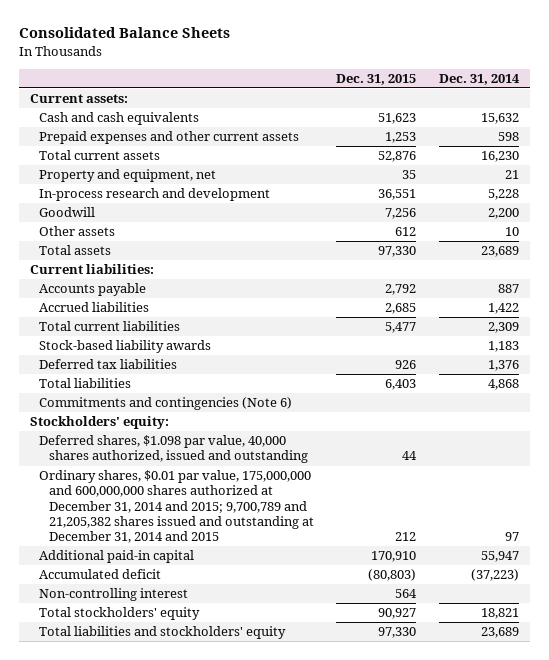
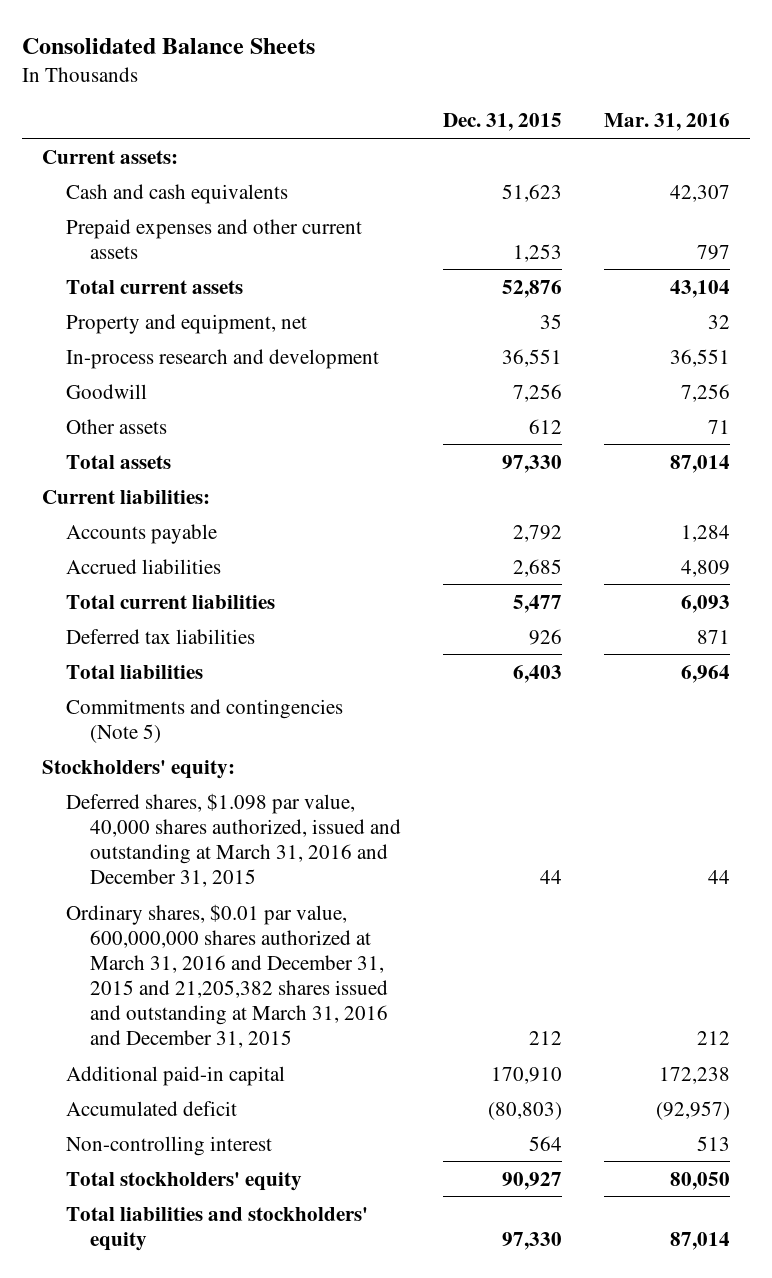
[439,73,521,85] Dec. 31, 2014 -> none
none -> [603,113,730,132] Mar. 31, 2016
[39,340,212,354] Stock-based liability awards -> none
[39,397,293,411] Commitments and contingencies (Note 6) -> [66,698,344,743] Commitments and contingencies (Note 5)
[39,435,308,464] Deferred shares, $1.098 par value, 40,000 shares authorized, issued and outstanding -> [66,792,402,887] Deferred shares, $1.098 par value, 40,000 shares authorized, issued and outstanding at March 31, 2016 and December 31, 2015
[39,470,314,543] Ordinary shares, $0.01 par value, 175,000,000 and 600,000,000 shares authorized at December 31, 2014 and 2015; 9,700,789 and 21,205,382 shares issued and outstanding at December 31, 2014 and 2015 -> [66,903,389,1048] Ordinary shares, $0.01 par value, 600,000,000 shares authorized at March 31, 2016 and December 31, 2015 and 21,205,382 shares issued and outstanding at March 31, 2016 and December 31, 2015

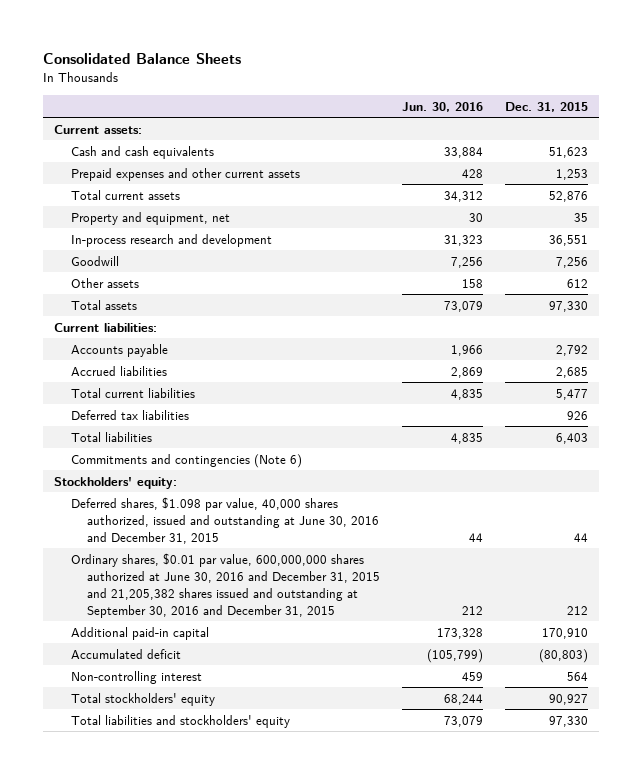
[603,113,730,132] Mar. 31, 2016 -> none
none -> [401,101,483,112] Jun. 30, 2016
[66,698,344,743] Commitments and contingencies (Note 5) -> [70,453,302,468] Commitments and contingencies (Note 6)
[66,792,402,887] Deferred shares, $1.098 par value, 40,000 shares authorized, issued and outstanding at March 31, 2016 and December 31, 2015 -> [70,496,380,544] Deferred shares, $1.098 par value, 40,000 shares authorized, issued and outstanding at June 30, 2016 and December 31, 2015
[66,903,389,1048] Ordinary shares, $0.01 par value, 600,000,000 shares authorized at March 31, 2016 and December 31, 2015 and 21,205,382 shares issued and outstanding at March 31, 2016 and December 31, 2015 -> [70,552,381,618] Ordinary shares, $0.01 par value, 600,000,000 shares authorized at June 30, 2016 and December 31, 2015 and 21,205,382 shares issued and outstanding at September 30, 2016 and December 31, 2015

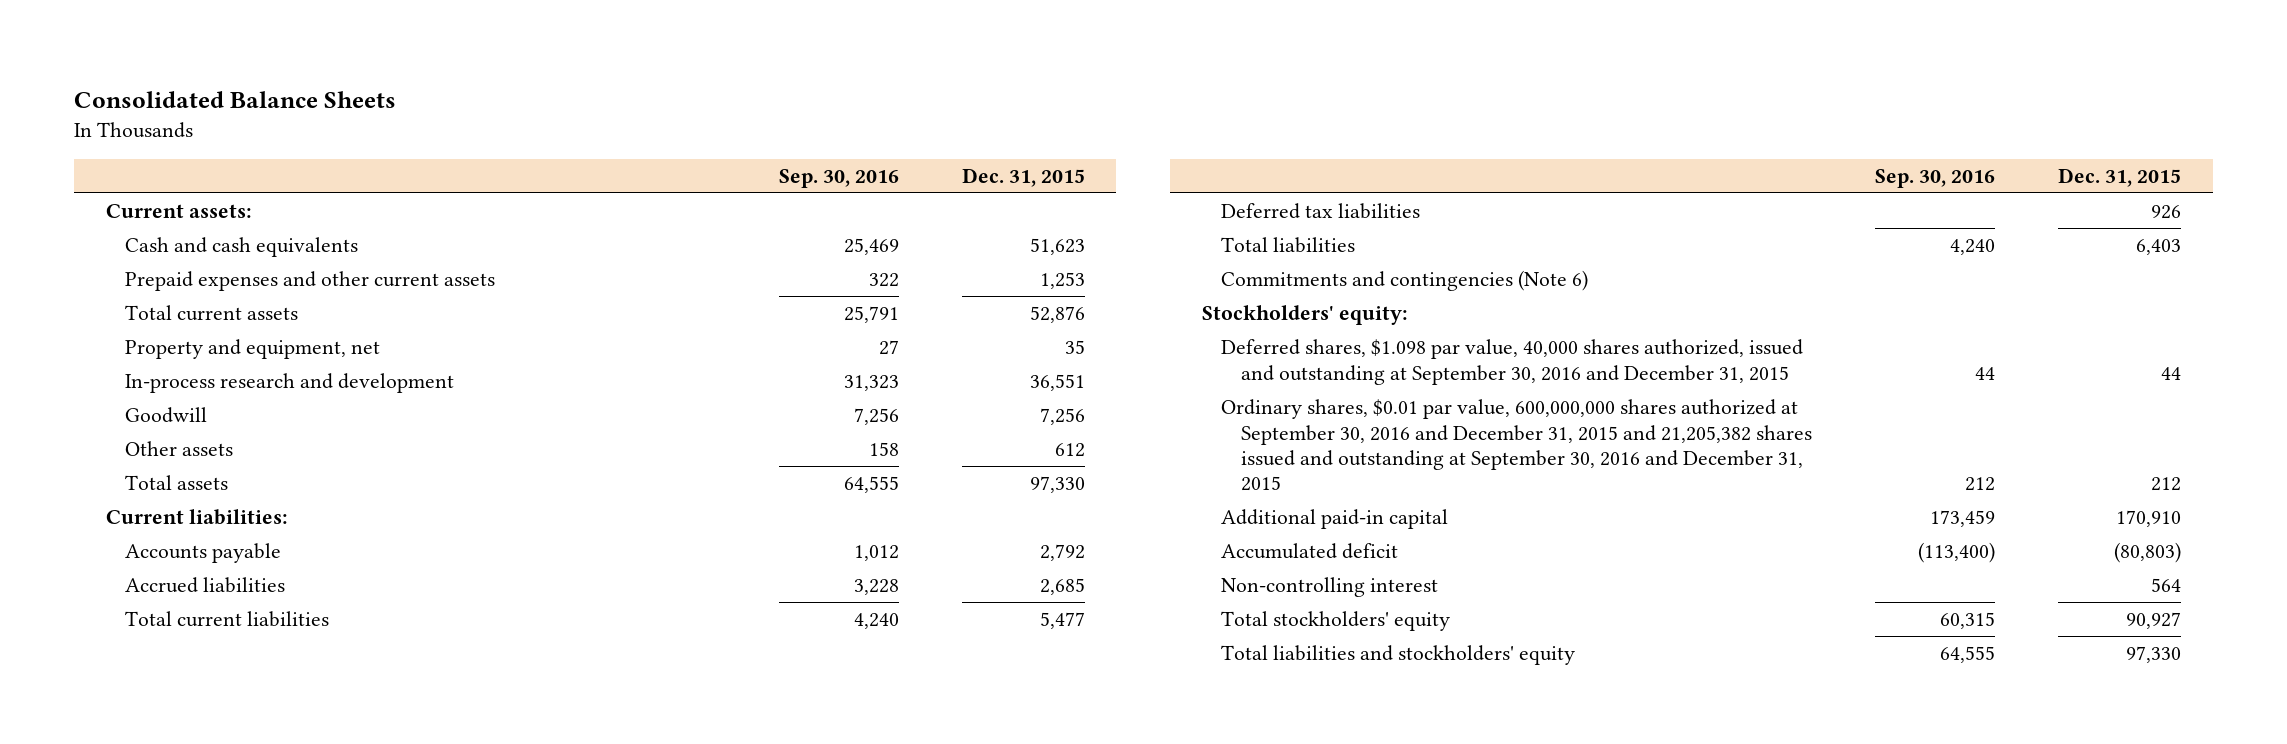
[401,101,483,112] Jun. 30, 2016 -> none
none -> [778,168,899,188] Sep. 30, 2016
[70,496,380,544] Deferred shares, $1.098 par value, 40,000 shares authorized, issued and outstanding at June 30, 2016 and December 31, 2015 -> [1221,339,1804,385] Deferred shares, $1.098 par value, 40,000 shares authorized, issued and outstanding at September 30, 2016 and December 31, 2015
[70,552,381,618] Ordinary shares, $0.01 par value, 600,000,000 shares authorized at June 30, 2016 and December 31, 2015 and 21,205,382 shares issued and outstanding at September 30, 2016 and December 31, 2015 -> [1221,399,1812,492] Ordinary shares, $0.01 par value, 600,000,000 shares authorized at September 30, 2016 and December 31, 2015 and 21,205,382 shares issued and outstanding at September 30, 2016 and December 31, 2015

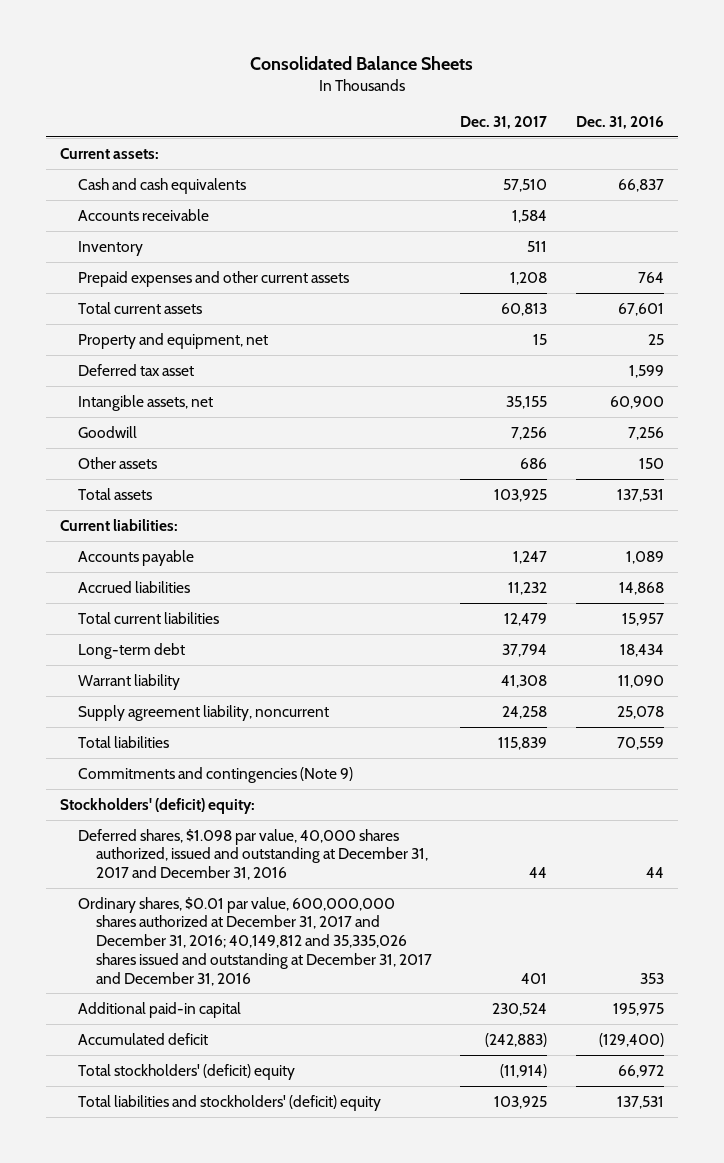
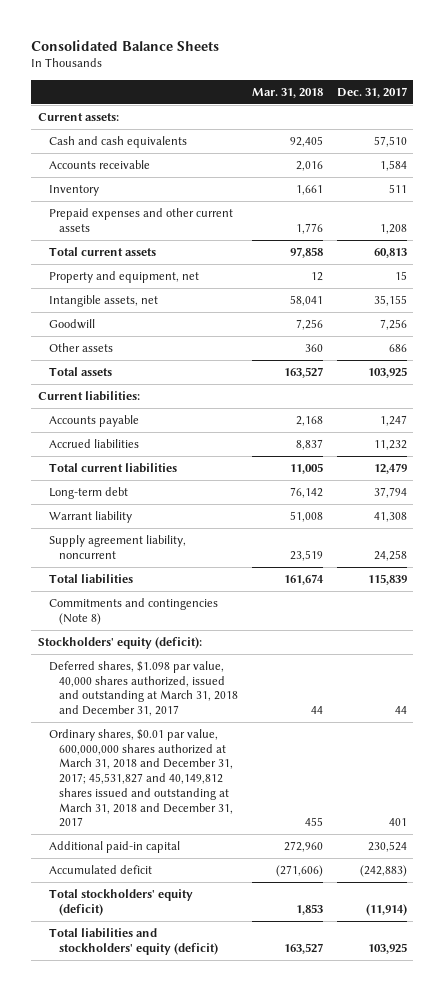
[575,116,664,130] Dec. 31, 2016 -> none
none -> [251,87,323,98] Mar. 31, 2018
[77,363,194,376] Deferred tax asset -> none
[77,766,353,783] Commitments and contingencies (Note 9) -> [48,597,218,625] Commitments and contingencies (Note 8)
[59,797,255,814] Stockholders' (deficit) equity: -> [38,636,203,649] Stockholders' equity (deficit):
[77,828,428,881] Deferred shares, $1.098 par value, 40,000 shares authorized, issued and outstanding at December 31, 2017 and December 31, 2016 -> [48,660,238,717] Deferred shares, $1.098 par value, 40,000 shares authorized, issued and outstanding at March 31, 2018 and December 31, 2017
[77,896,432,986] Ordinary shares, $0.01 par value, 600,000,000 shares authorized at December 31, 2017 and December 31, 2016; 40,149,812 and 35,335,026 shares issued and outstanding at December 31, 2017 and December 31, 2016 -> [48,728,233,828] Ordinary shares, $0.01 par value, 600,000,000 shares authorized at March 31, 2018 and December 31, 2017; 45,531,827 and 40,149,812 shares issued and outstanding at March 31, 2018 and December 31, 2017
[77,1063,295,1080] Total stockholders' (deficit) equity -> [48,888,193,916] Total stockholders' equity (deficit)
[77,1094,381,1111] Total liabilities and stockholders' (deficit) equity -> [48,927,218,955] Total liabilities and stockholders' equity (deficit)

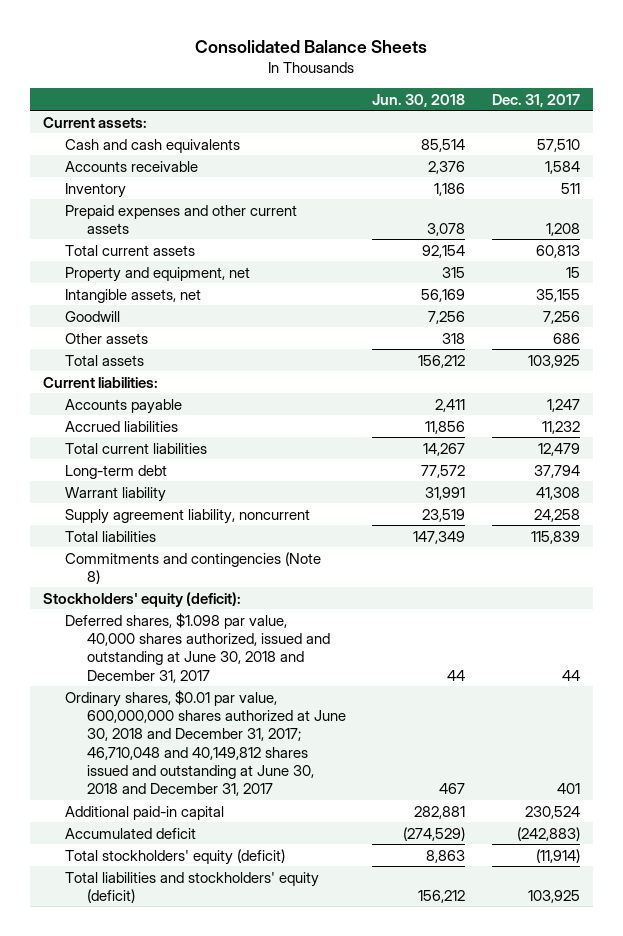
[251,87,323,98] Mar. 31, 2018 -> none
none -> [372,93,466,107] Jun. 30, 2018
[48,660,238,717] Deferred shares, $1.098 par value, 40,000 shares authorized, issued and outstanding at March 31, 2018 and December 31, 2017 -> [64,612,330,683] Deferred shares, $1.098 par value, 40,000 shares authorized, issued and outstanding at June 30, 2018 and December 31, 2017
[48,728,233,828] Ordinary shares, $0.01 par value, 600,000,000 shares authorized at March 31, 2018 and December 31, 2017; 45,531,827 and 40,149,812 shares issued and outstanding at March 31, 2018 and December 31, 2017 -> [64,689,346,797] Ordinary shares, $0.01 par value, 600,000,000 shares authorized at June 30, 2018 and December 31, 2017; 46,710,048 and 40,149,812 shares issued and outstanding at June 30, 2018 and December 31, 2017

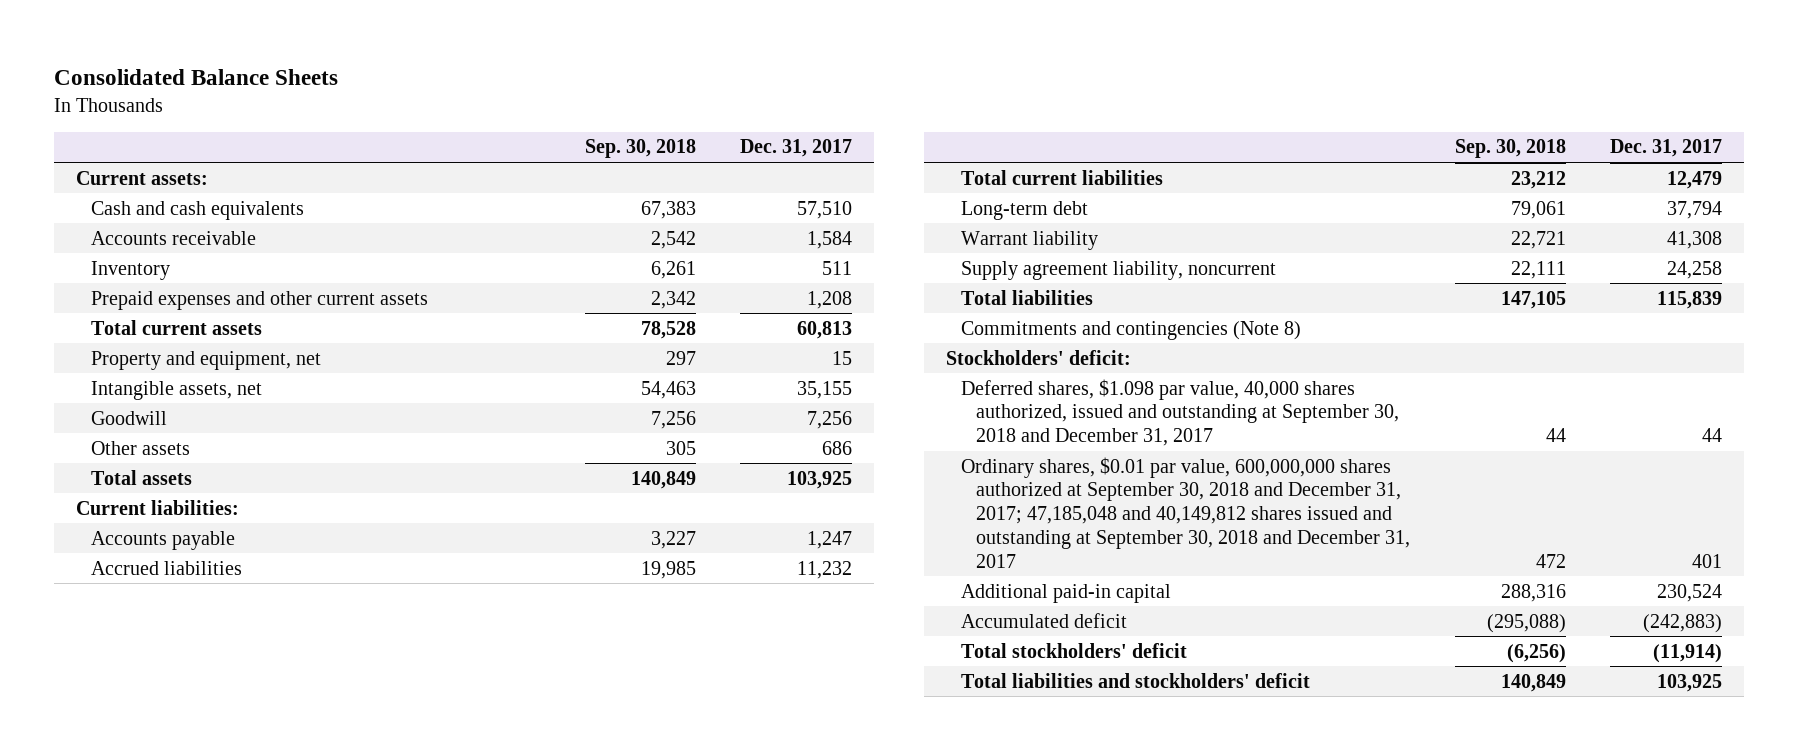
[372,93,466,107] Jun. 30, 2018 -> none
none -> [584,139,696,159] Sep. 30, 2018
[42,591,241,607] Stockholders' equity (deficit): -> [946,349,1132,365] Stockholders' deficit:
[64,612,330,683] Deferred shares, $1.098 par value, 40,000 shares authorized, issued and outstanding at June 30, 2018 and December 31, 2017 -> [961,378,1400,447] Deferred shares, $1.098 par value, 40,000 shares authorized, issued and outstanding at September 30, 2018 and December 31, 2017
[64,689,346,797] Ordinary shares, $0.01 par value, 600,000,000 shares authorized at June 30, 2018 and December 31, 2017; 46,710,048 and 40,149,812 shares issued and outstanding at June 30, 2018 and December 31, 2017 -> [961,456,1411,568] Ordinary shares, $0.01 par value, 600,000,000 shares authorized at September 30, 2018 and December 31, 2017; 47,185,048 and 40,149,812 shares issued and outstanding at September 30, 2018 and December 31, 2017
[64,848,285,865] Total stockholders' equity (deficit) -> [961,642,1188,658] Total stockholders' deficit
[64,871,319,903] Total liabilities and stockholders' equity (deficit) -> [961,672,1311,688] Total liabilities and stockholders' deficit

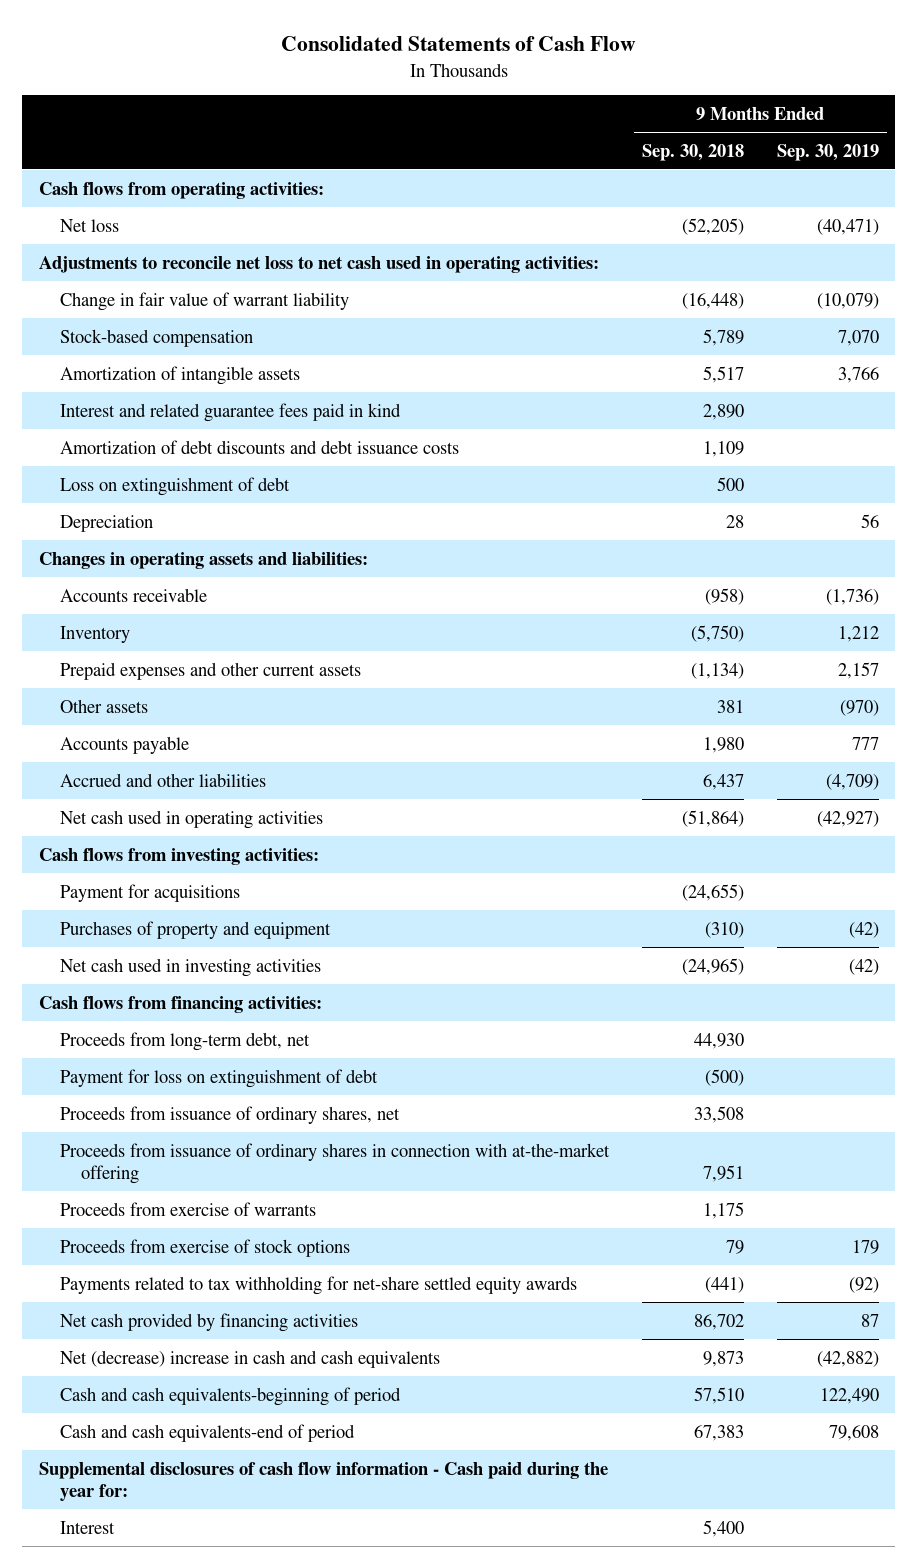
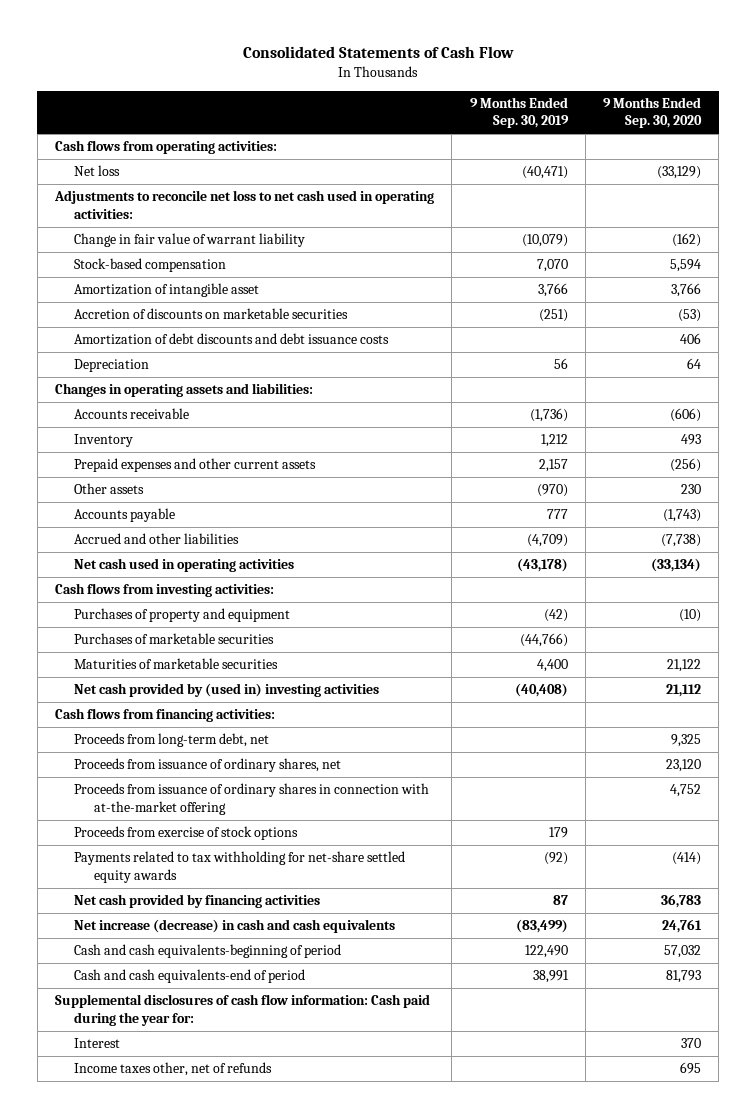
[641,143,744,161] Sep. 30, 2018 -> none
none -> [603,96,703,129] 9 Months Ended Sep. 30, 2020
[60,402,402,422] Interest and related guarantee fees paid in kind -> none
[60,365,301,385] Amortization of intangible assets -> [74,283,260,298] Amortization of intangible asset
none -> [74,308,349,320] Accretion of discounts on marketable securities
[60,476,291,496] Loss on extinguishment of debt -> none
[816,810,879,827] (42,927) -> [516,558,568,573] (43,178)
[60,883,241,902] Payment for acquisitions -> none
none -> [74,633,275,645] Purchases of marketable securities
none -> [74,658,279,670] Maturities of marketable securities
[60,957,322,977] Net cash used in investing activities -> [74,683,380,698] Net cash provided by (used in) investing activities
[848,958,879,975] (42) -> [514,683,568,698] (40,408)
[60,1068,379,1088] Payment for loss on extinguishment of debt -> none
[60,1201,317,1216] Proceeds from exercise of warrants -> none
[60,1349,441,1368] Net (decrease) increase in cash and cash equivalents -> [74,919,396,934] Net increase (decrease) in cash and cash equivalents
[816,1350,879,1367] (42,882) -> [515,919,568,934] (83,499)
[828,1424,879,1441] 79,608 -> [532,970,569,984] 38,991
[38,1461,608,1501] Supplemental disclosures of cash flow information - Cash paid during the year for: -> [54,994,430,1026] Supplemental disclosures of cash flow information: Cash paid during the year for:
none -> [74,1062,273,1077] Income taxes other, net of refunds

